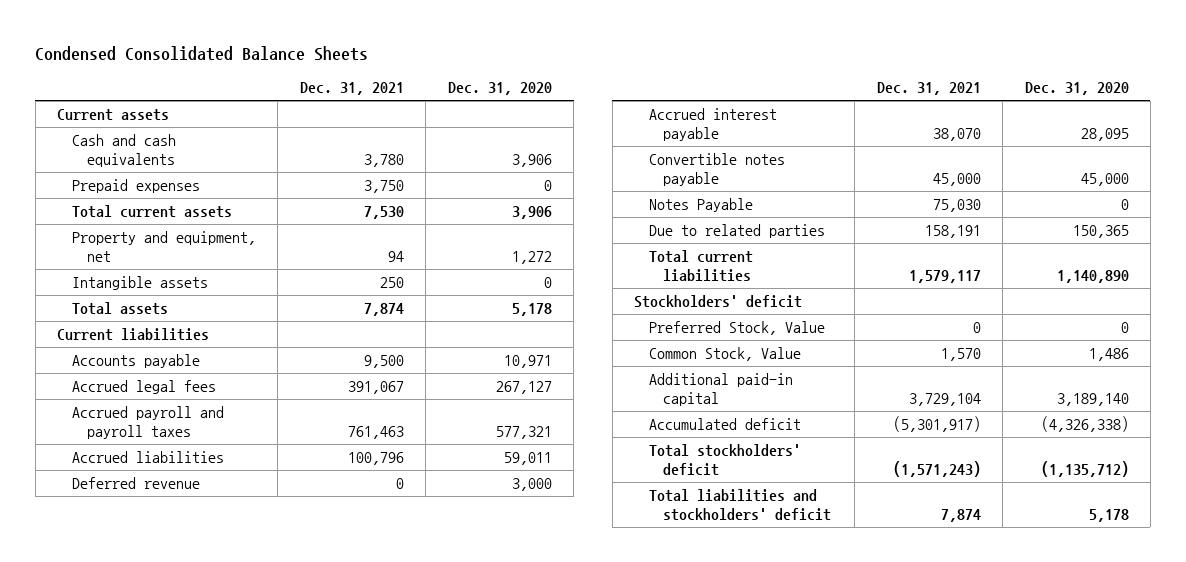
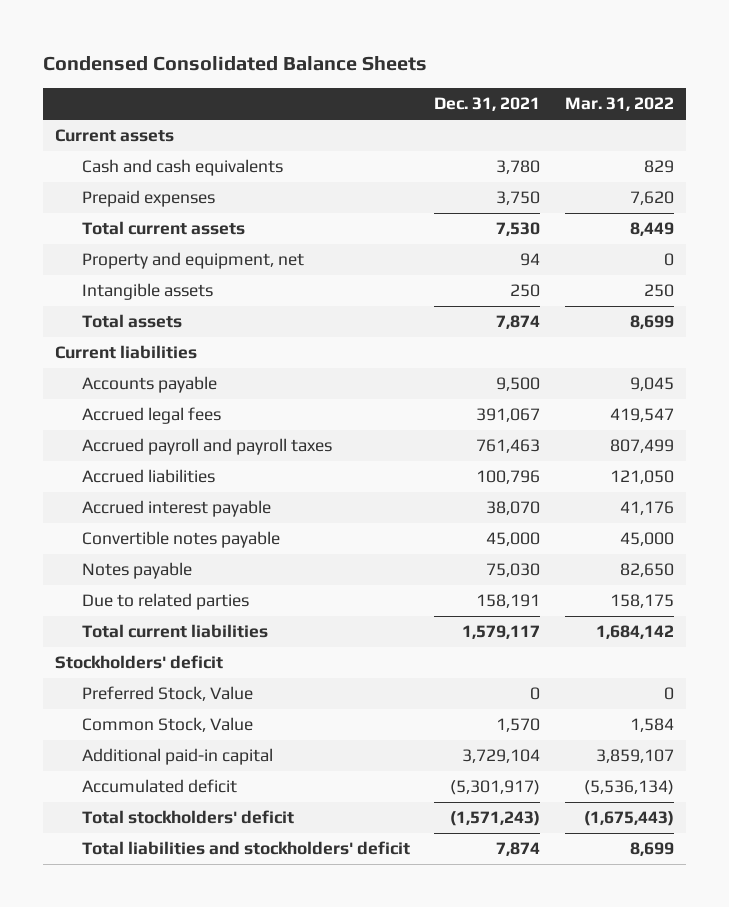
[447,82,552,96] Dec. 31, 2020 -> none
none -> [564,97,674,112] Mar. 31, 2022
[71,476,200,489] Deferred revenue -> none
[648,197,753,212] Notes Payable -> [82,562,193,580] Notes payable

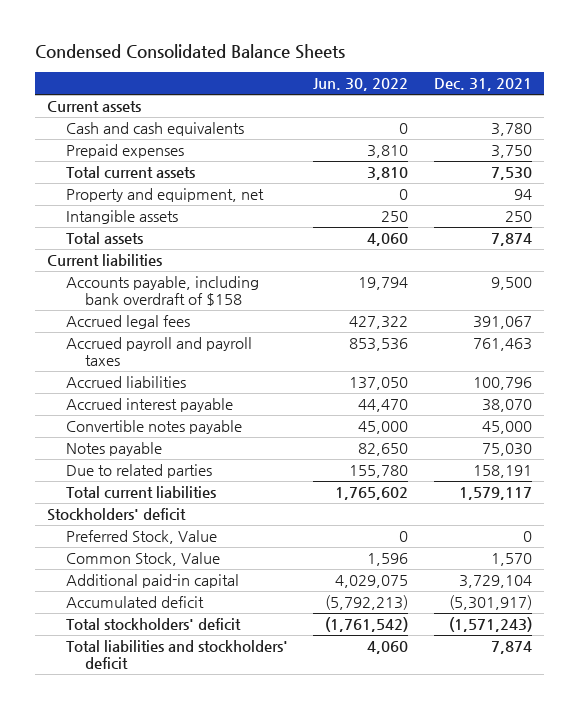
[564,97,674,112] Mar. 31, 2022 -> none
none -> [313,77,409,91] Jun. 30, 2022
[82,376,218,394] Accounts payable -> [66,276,260,306] Accounts payable, including bank overdraft of $158

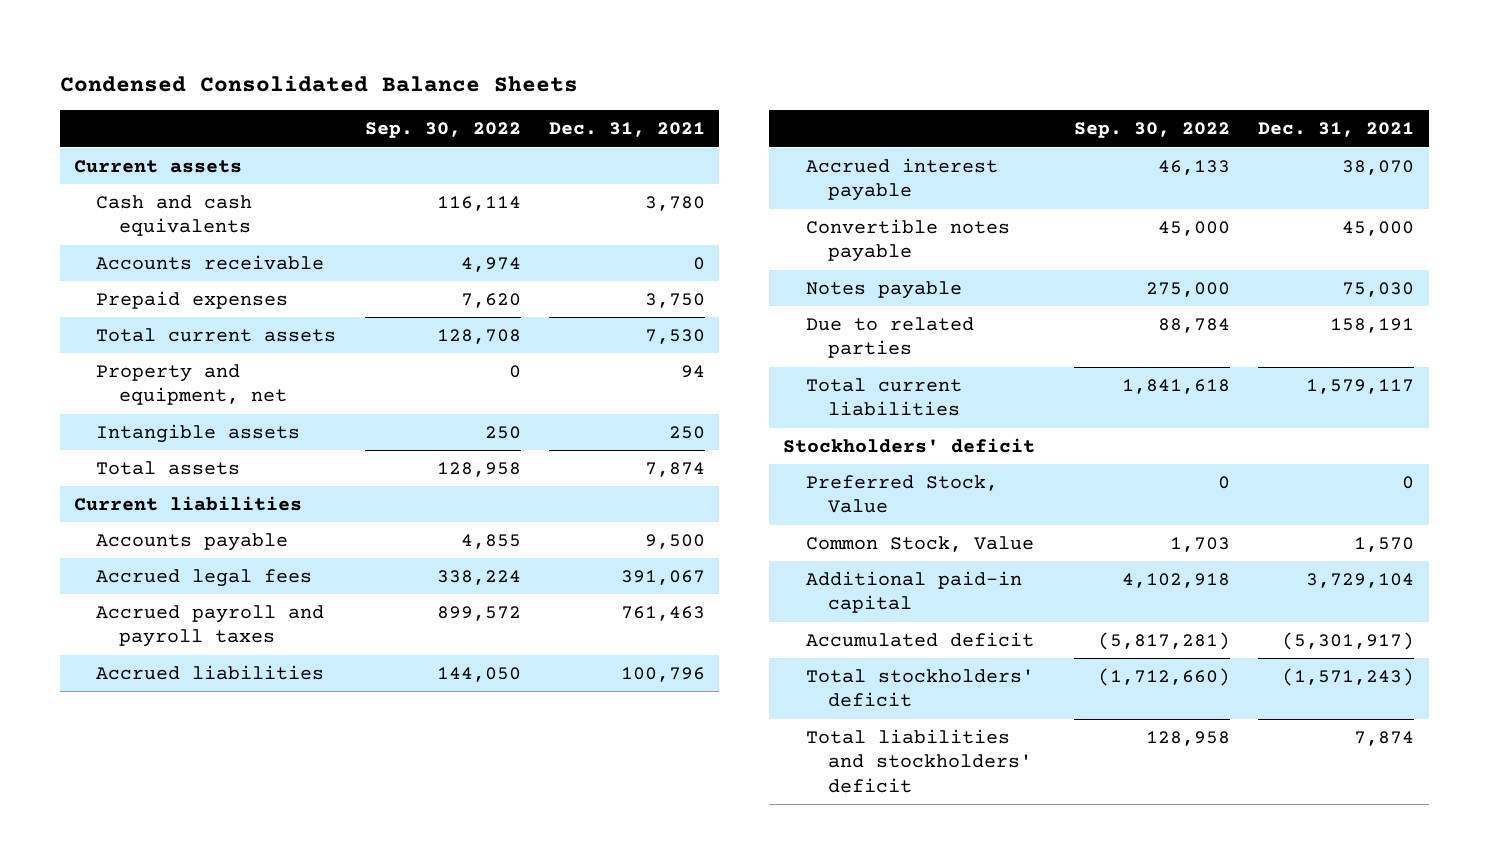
[313,77,409,91] Jun. 30, 2022 -> none
none -> [364,122,521,139] Sep. 30, 2022
none -> [96,254,325,270] Accounts receivable
[66,276,260,306] Accounts payable, including bank overdraft of $158 -> [96,532,289,551] Accounts payable

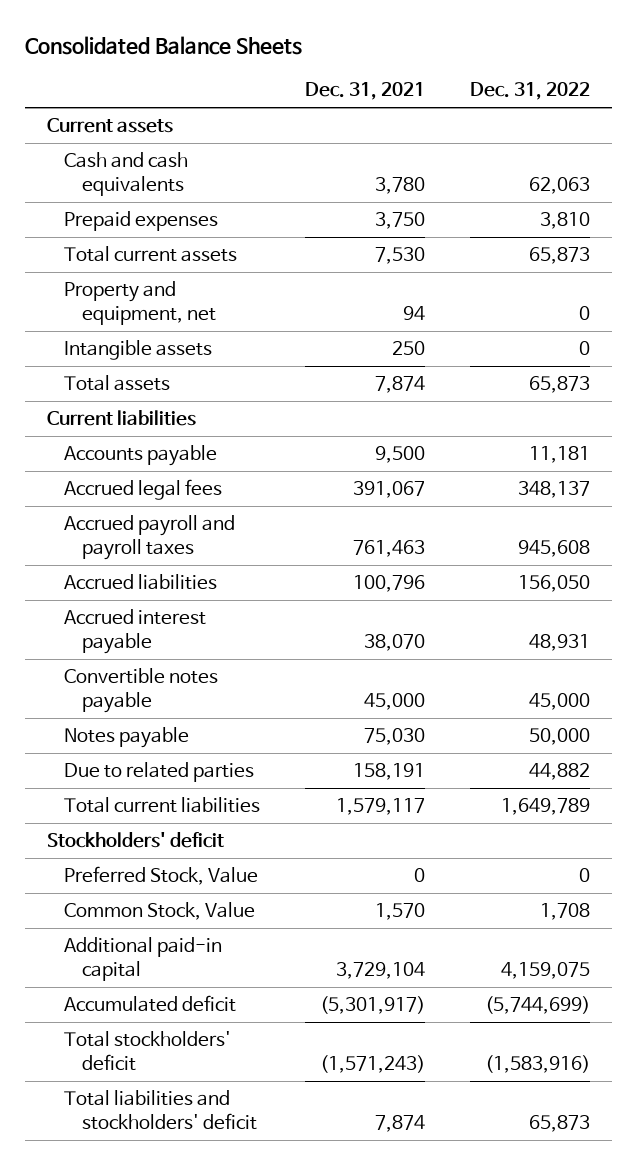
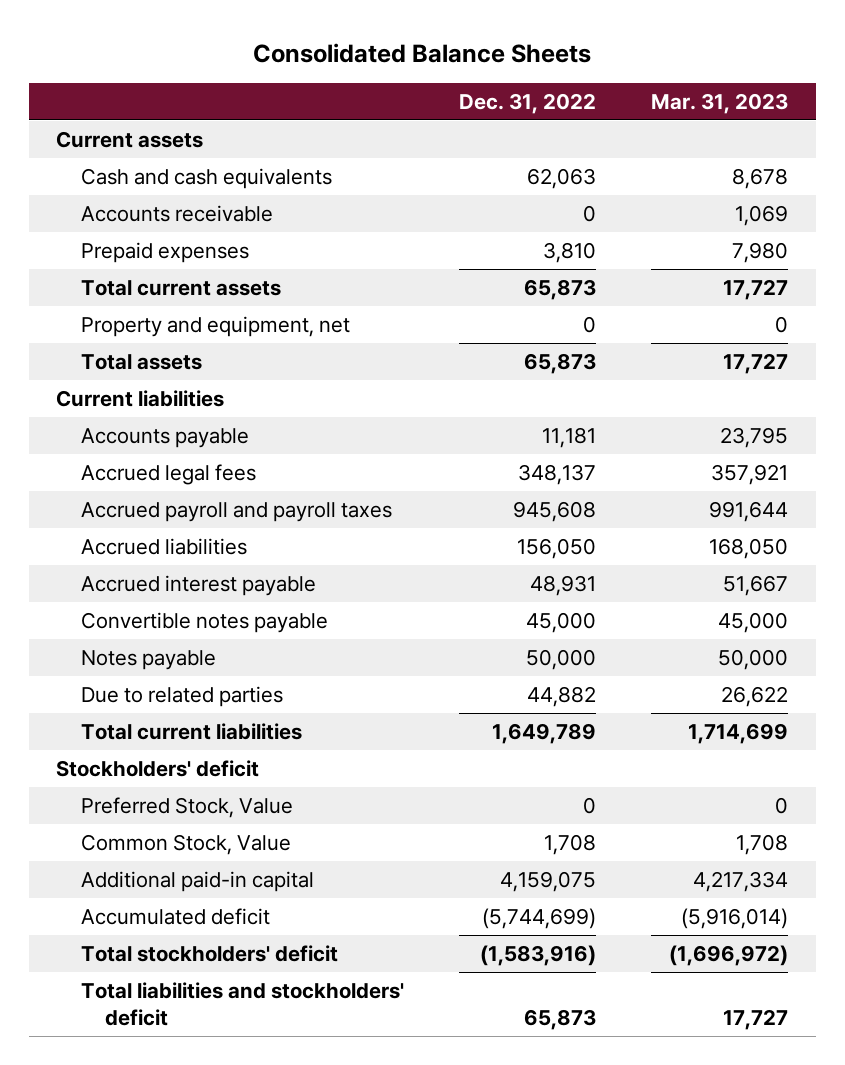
[304,82,425,101] Dec. 31, 2021 -> none
none -> [651,92,789,114] Mar. 31, 2023
none -> [80,204,273,222] Accounts receivable
[64,340,213,361] Intangible assets -> none

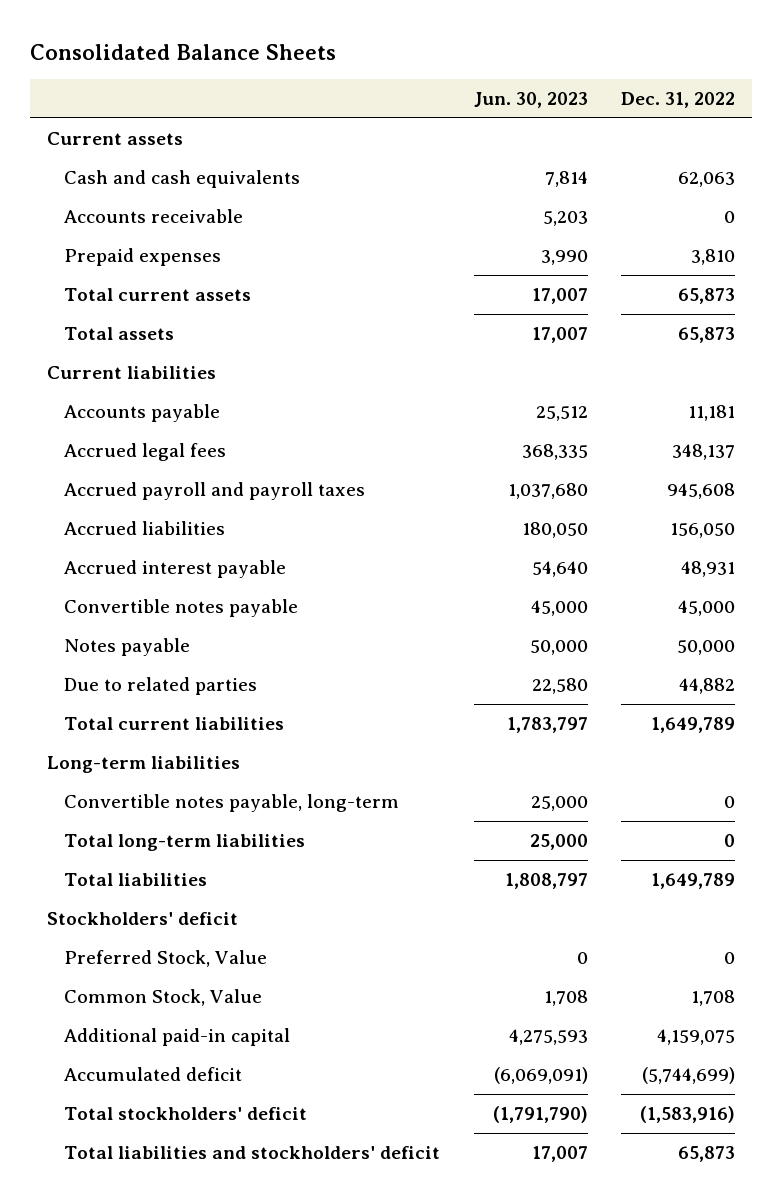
[651,92,789,114] Mar. 31, 2023 -> none
none -> [473,91,588,108] Jun. 30, 2023
[80,315,350,337] Property and equipment, net -> none
none -> [46,756,240,774] Long-term liabilities
none -> [64,794,400,813] Convertible notes payable, long-term
none -> [64,834,306,852] Total long-term liabilities
none -> [64,873,208,887] Total liabilities

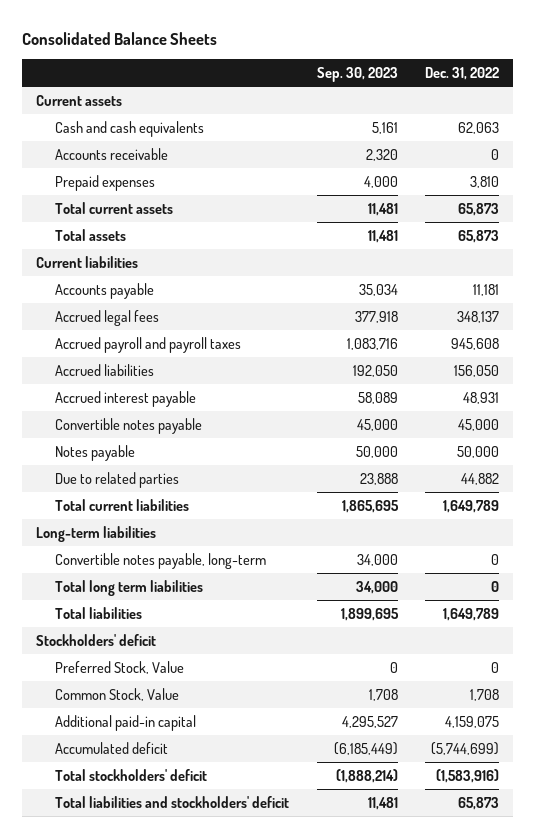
[473,91,588,108] Jun. 30, 2023 -> none
none -> [316,66,398,82] Sep. 30, 2023
[64,834,306,852] Total long-term liabilities -> [55,579,204,596] Total long term liabilities

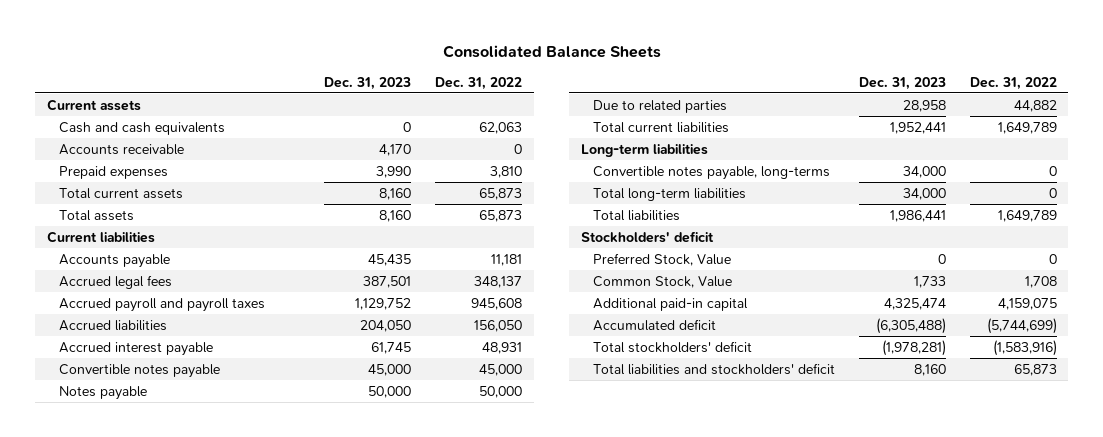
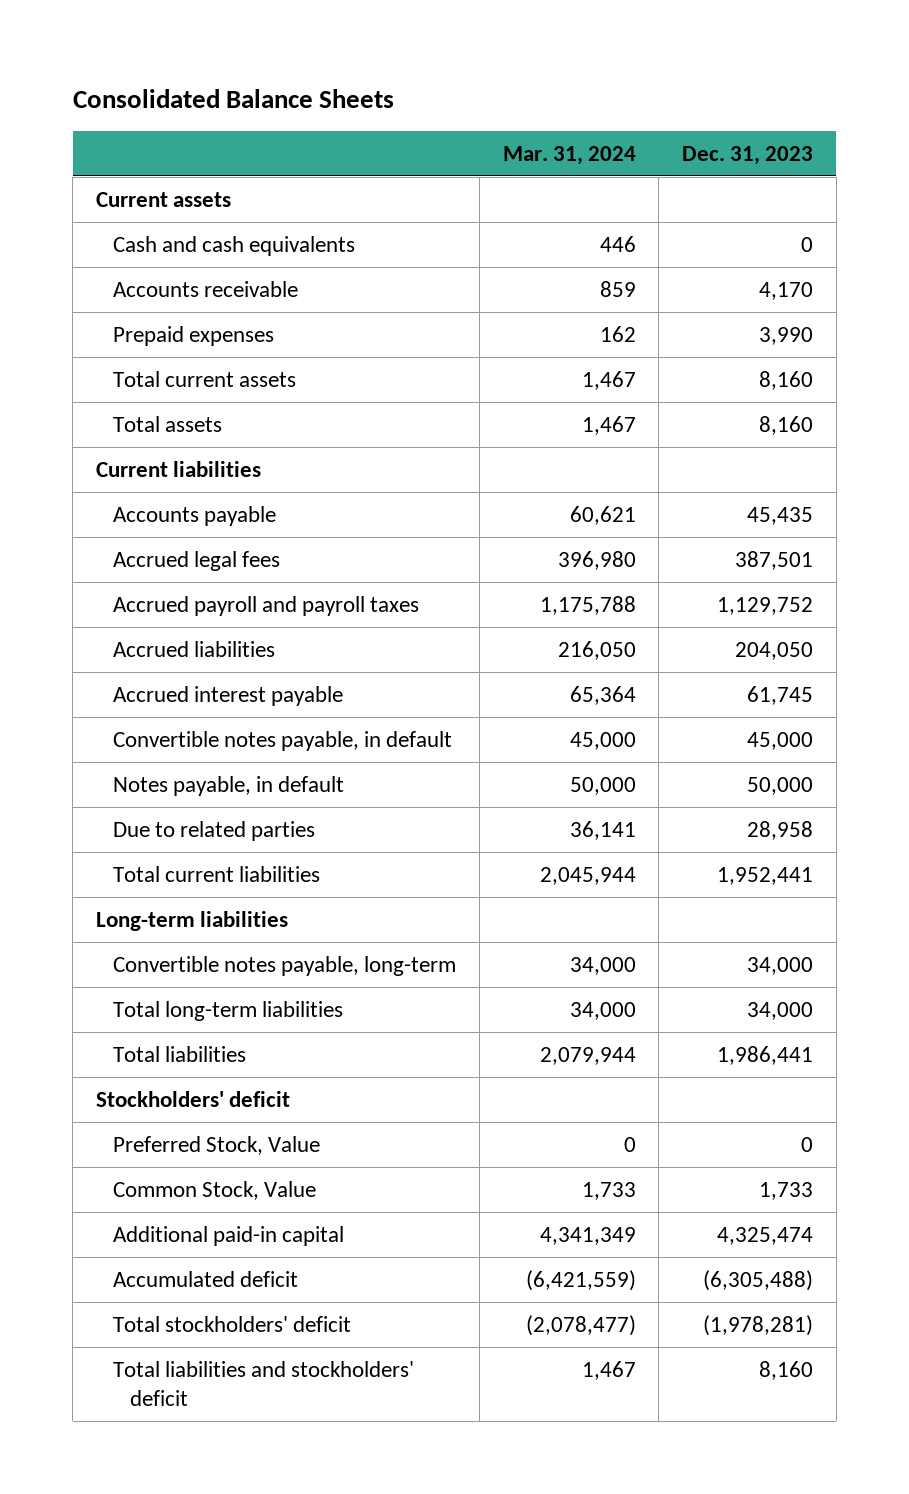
[435,76,523,90] Dec. 31, 2022 -> none
none -> [502,146,636,166] Mar. 31, 2024
[58,363,220,378] Convertible notes payable -> [113,730,453,751] Convertible notes payable, in default
[58,385,147,400] Notes payable -> [113,775,345,796] Notes payable, in default
[593,165,831,180] Convertible notes payable, long-terms -> [113,955,457,976] Convertible notes payable, long-term

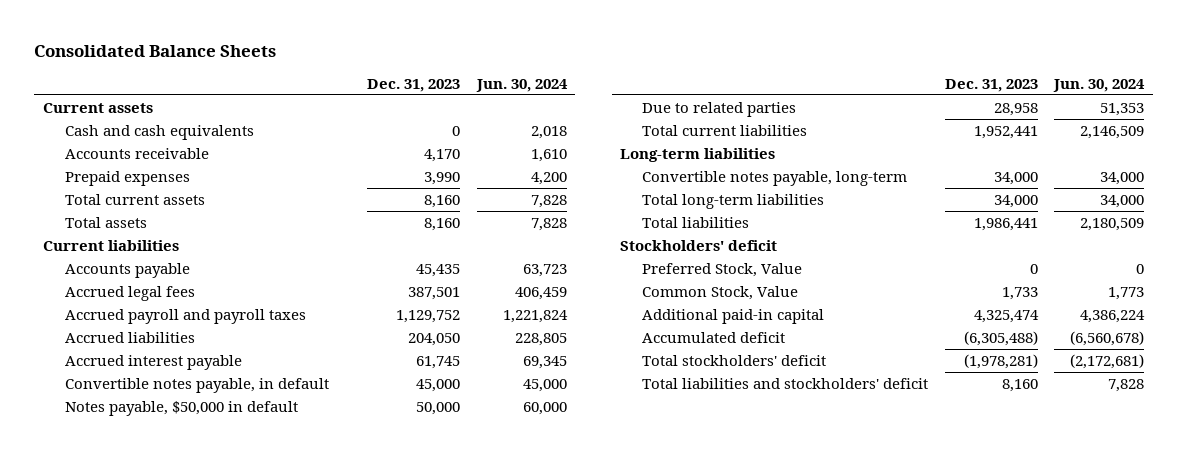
[502,146,636,166] Mar. 31, 2024 -> none
none -> [475,78,568,92] Jun. 30, 2024
[113,775,345,796] Notes payable, in default -> [64,400,298,416] Notes payable, $50,000 in default

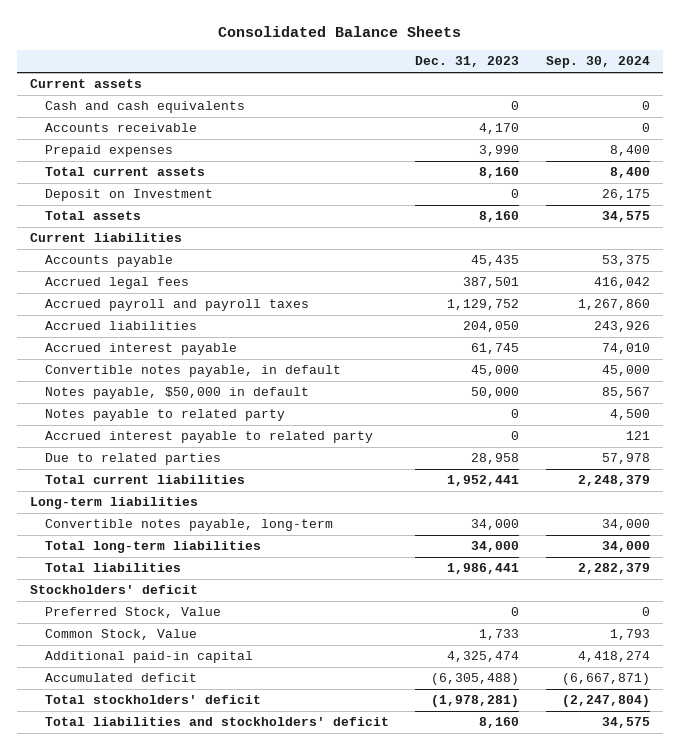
[475,78,568,92] Jun. 30, 2024 -> none
none -> [545,56,650,69] Sep. 30, 2024
none -> [44,189,213,202] Deposit on Investment
none -> [44,409,285,422] Notes payable to related party
none -> [44,431,373,444] Accrued interest payable to related party

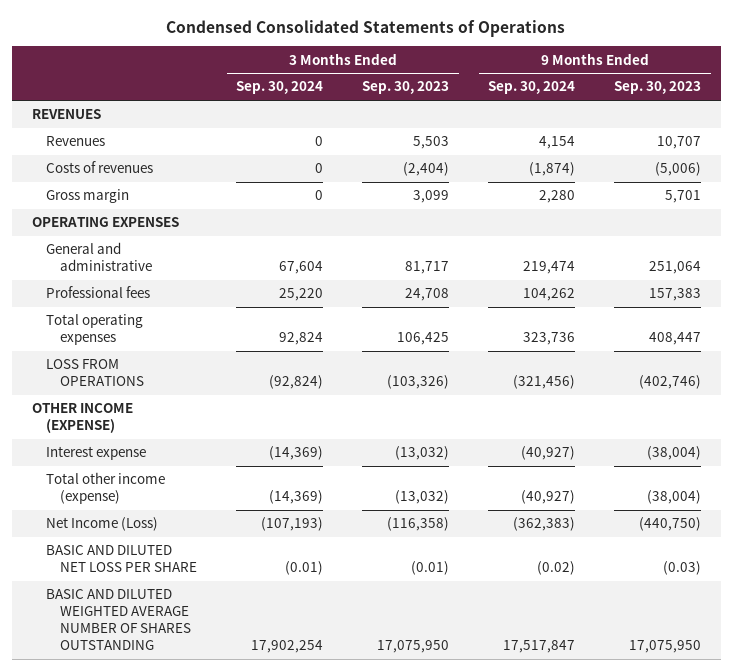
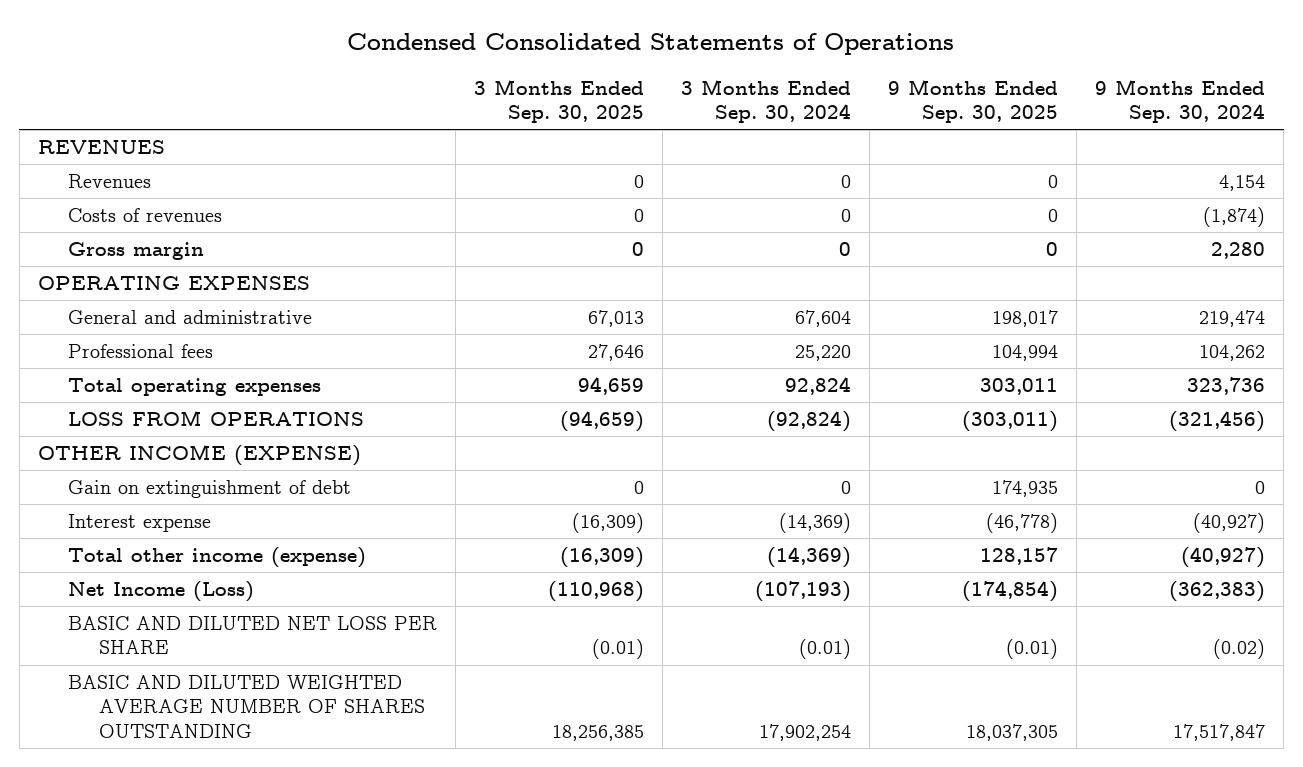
[362,81,450,95] Sep. 30, 2023 -> none
[614,81,702,95] Sep. 30, 2023 -> none
none -> [474,78,645,124] 3 Months Ended Sep. 30, 2025
none -> [888,78,1059,124] 9 Months Ended Sep. 30, 2025
none -> [68,480,352,499] Gain on extinguishment of debt

